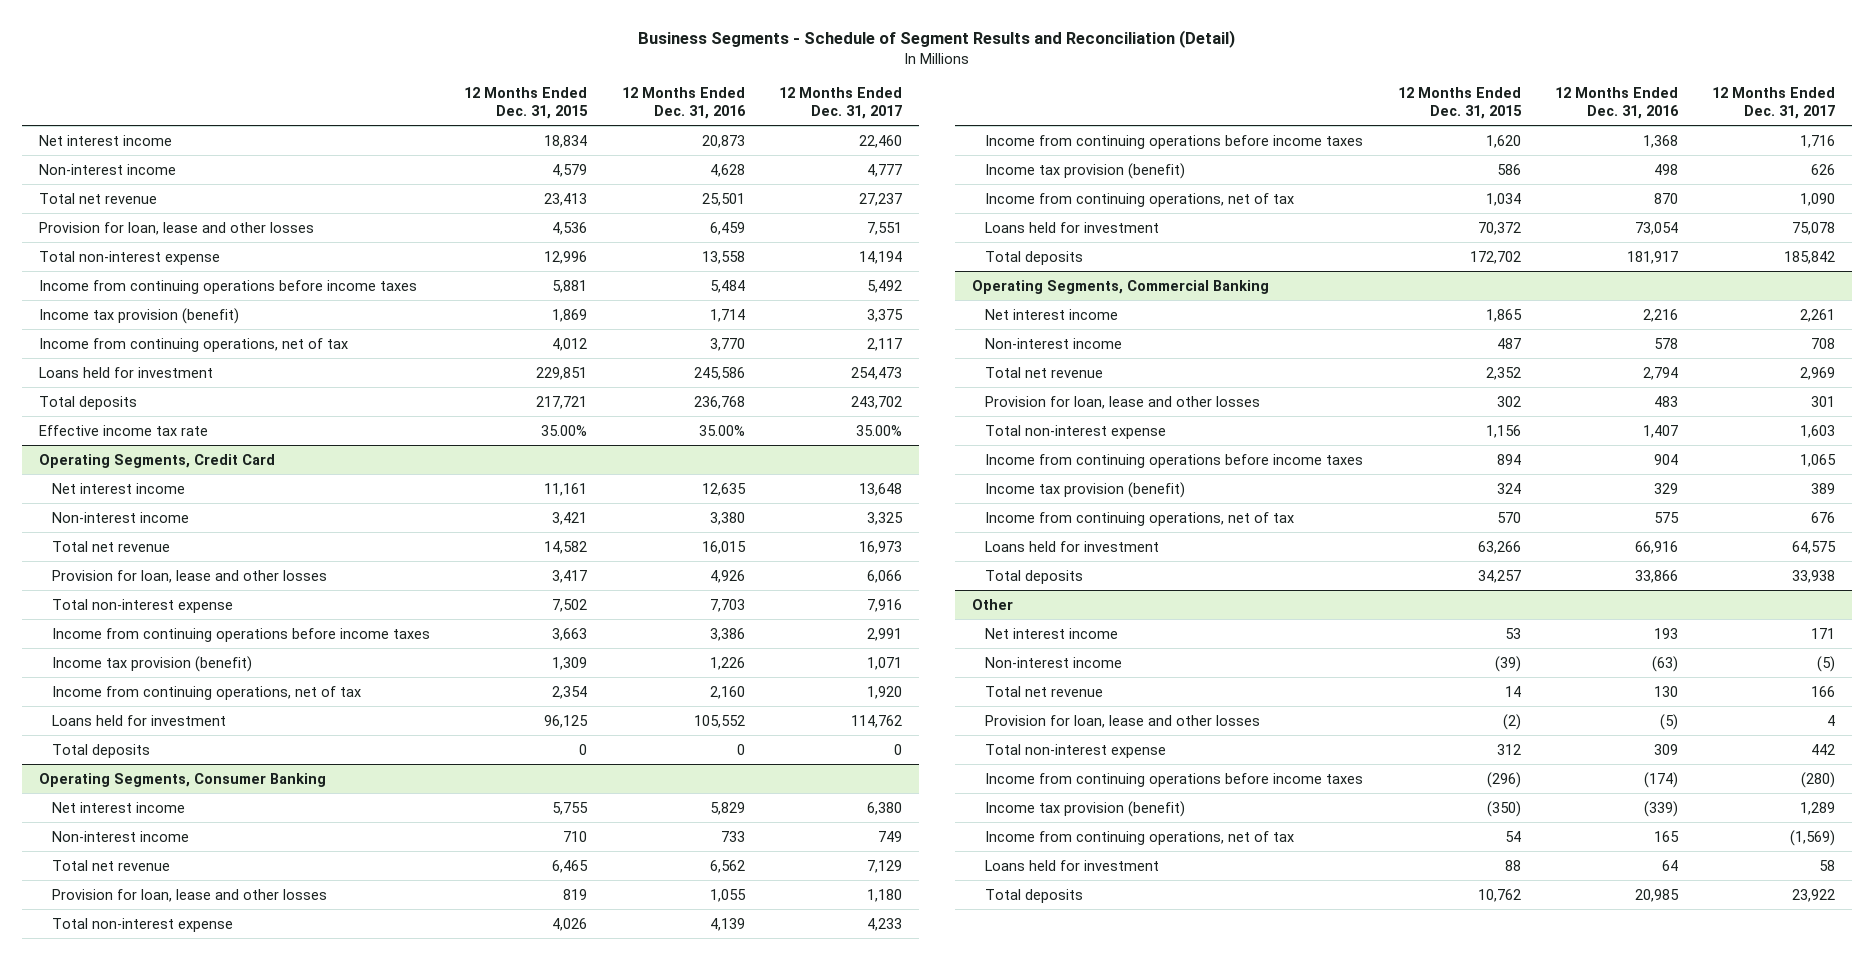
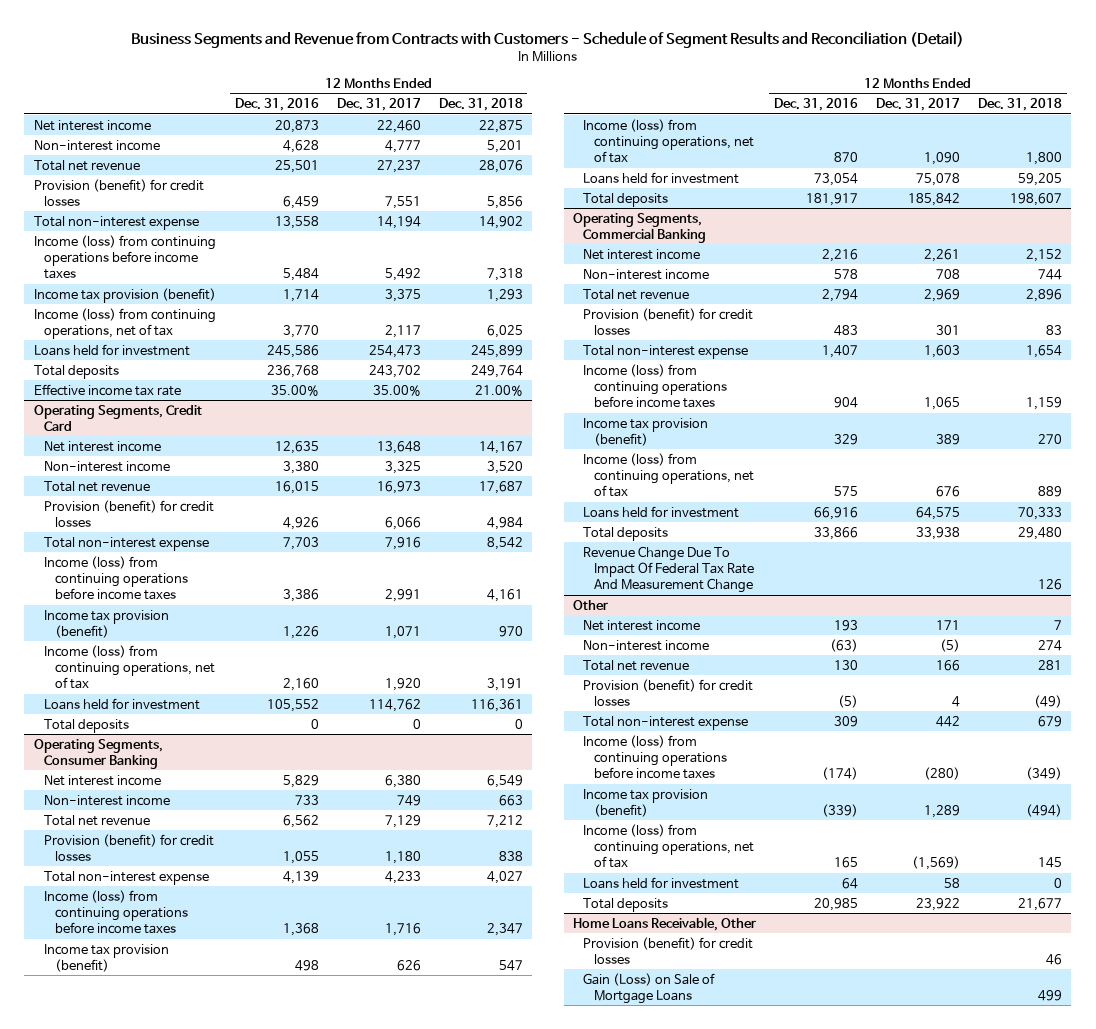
[637,30,1235,49] Business Segments - Schedule of Segment Results and Reconciliation (Detail) -> [130,31,964,49] Business Segments and Revenue from Contracts with Customers - Schedule of Segment Results and Reconciliation (Detail)
[464,87,589,119] 12 Months Ended Dec. 31, 2015 -> none
none -> [438,98,523,112] Dec. 31, 2018
[38,221,314,235] Provision for loan, lease and other losses -> [33,178,204,206] Provision (benefit) for credit losses
[38,279,417,294] Income from continuing operations before income taxes -> [33,234,216,280] Income (loss) from continuing operations before income taxes
[38,337,348,352] Income from continuing operations, net of tax -> [33,307,216,339] Income (loss) from continuing operations, net of tax
[52,569,328,583] Provision for loan, lease and other losses -> [44,499,215,527] Provision (benefit) for credit losses
[52,627,431,642] Income from continuing operations before income taxes -> [44,555,188,601] Income (loss) from continuing operations before income taxes
[52,685,362,700] Income from continuing operations, net of tax -> [44,644,215,690] Income (loss) from continuing operations, net of tax
[52,888,328,902] Provision for loan, lease and other losses -> [44,833,215,861] Provision (benefit) for credit losses
[985,134,1364,149] Income from continuing operations before income taxes -> [44,889,188,935] Income (loss) from continuing operations before income taxes
[985,192,1295,207] Income from continuing operations, net of tax -> [583,118,754,164] Income (loss) from continuing operations, net of tax
[985,395,1261,409] Provision for loan, lease and other losses -> [583,307,754,335] Provision (benefit) for credit losses
[985,453,1364,468] Income from continuing operations before income taxes -> [583,363,727,409] Income (loss) from continuing operations before income taxes
[985,511,1295,526] Income from continuing operations, net of tax -> [583,452,754,498] Income (loss) from continuing operations, net of tax
none -> [583,545,754,594] Revenue Change Due To Impact Of Federal Tax Rate And Measurement Change
[985,714,1261,728] Provision for loan, lease and other losses -> [583,678,754,706] Provision (benefit) for credit losses
[985,772,1364,787] Income from continuing operations before income taxes -> [583,734,727,780] Income (loss) from continuing operations before income taxes
[985,830,1295,845] Income from continuing operations, net of tax -> [583,823,754,869] Income (loss) from continuing operations, net of tax
none -> [572,916,756,931] Home Loans Receivable, Other
none -> [583,936,754,964] Provision (benefit) for credit losses
none -> [583,972,716,1004] Gain (Loss) on Sale of Mortgage Loans

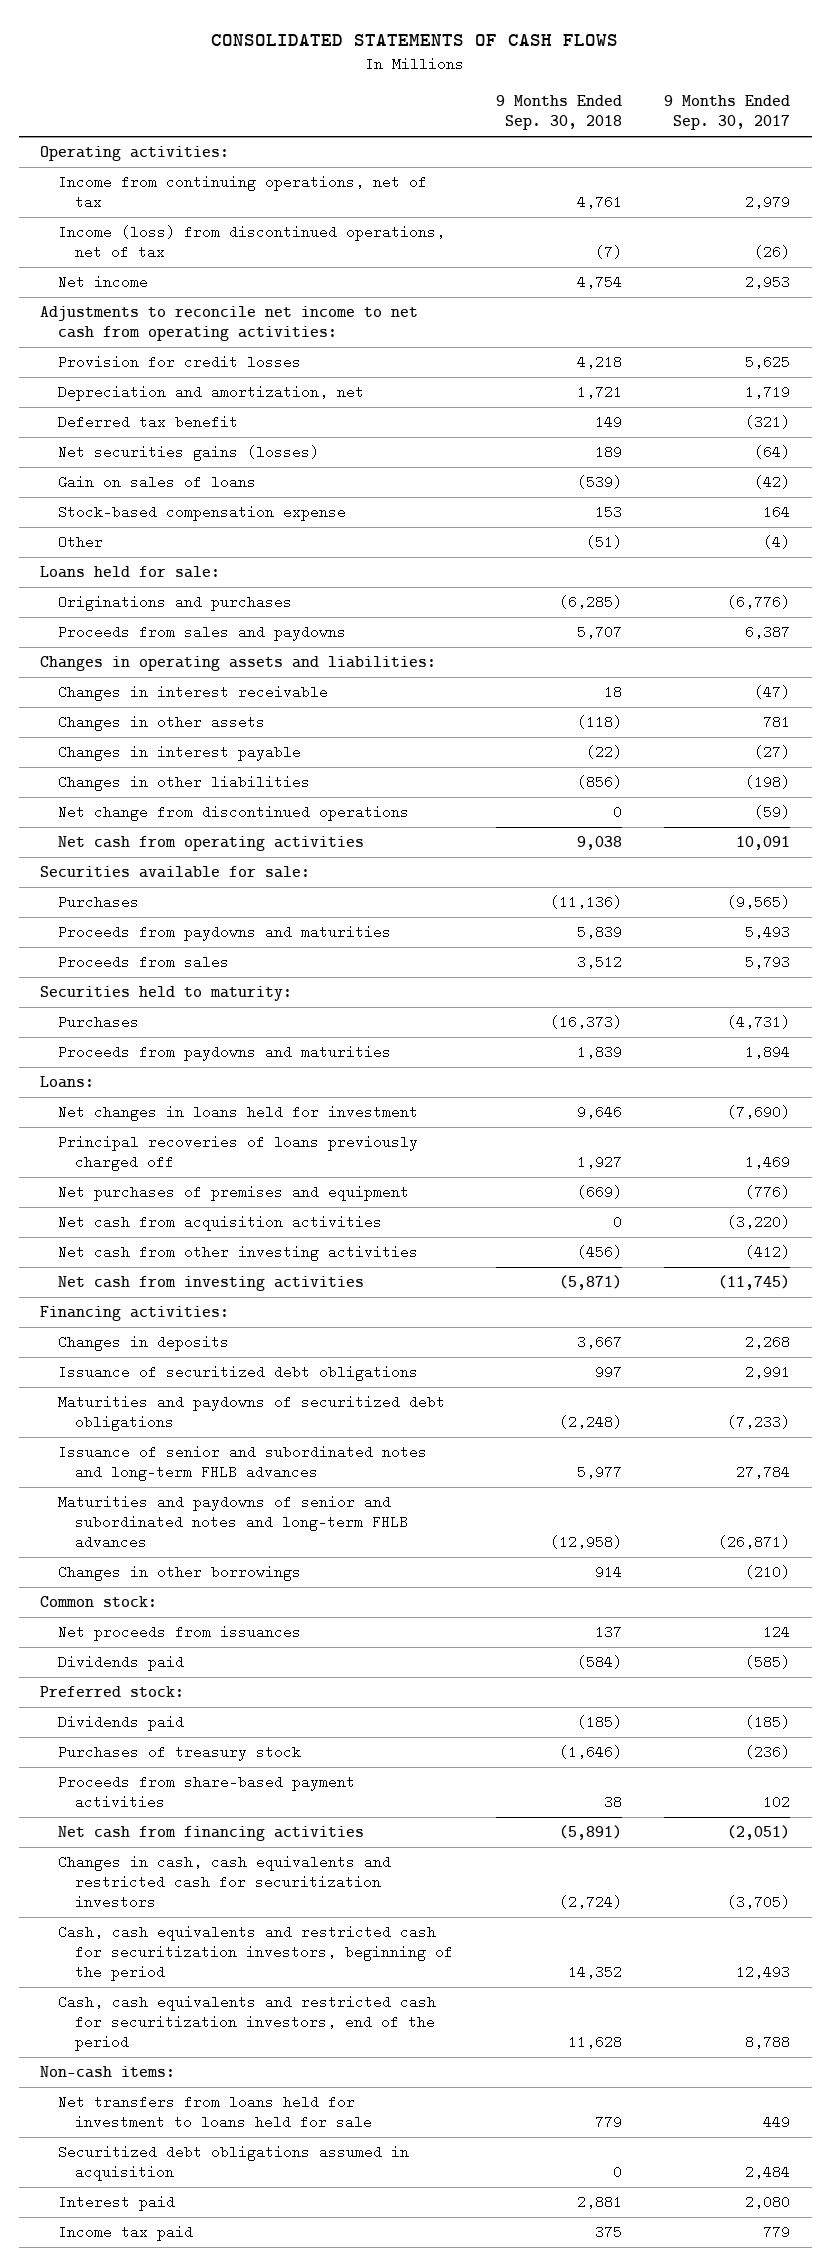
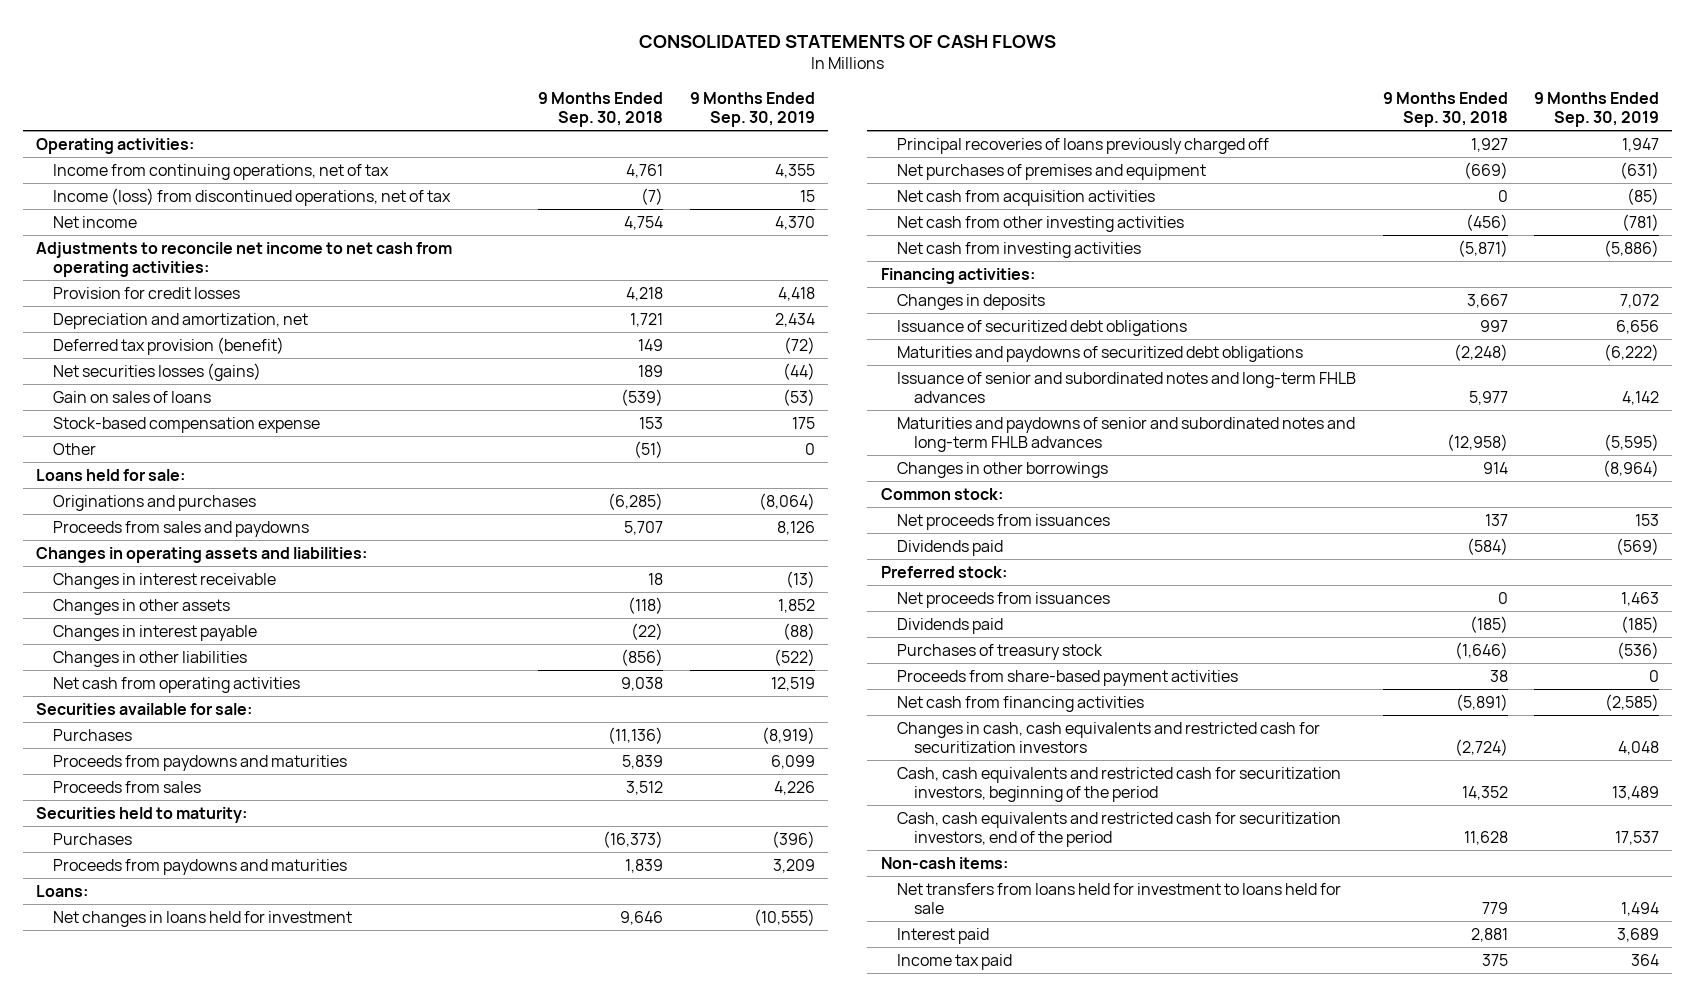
[664,95,791,131] 9 Months Ended Sep. 30, 2017 -> none
none -> [689,91,815,128] 9 Months Ended Sep. 30, 2019
[57,415,238,430] Deferred tax benefit -> [53,336,285,355] Deferred tax provision (benefit)
[57,445,319,462] Net securities gains (losses) -> [53,362,262,381] Net securities losses (gains)
[57,805,409,822] Net change from discontinued operations -> none
none -> [897,591,1111,608] Net proceeds from issuances
[57,2145,409,2182] Securitized debt obligations assumed in acquisition -> none

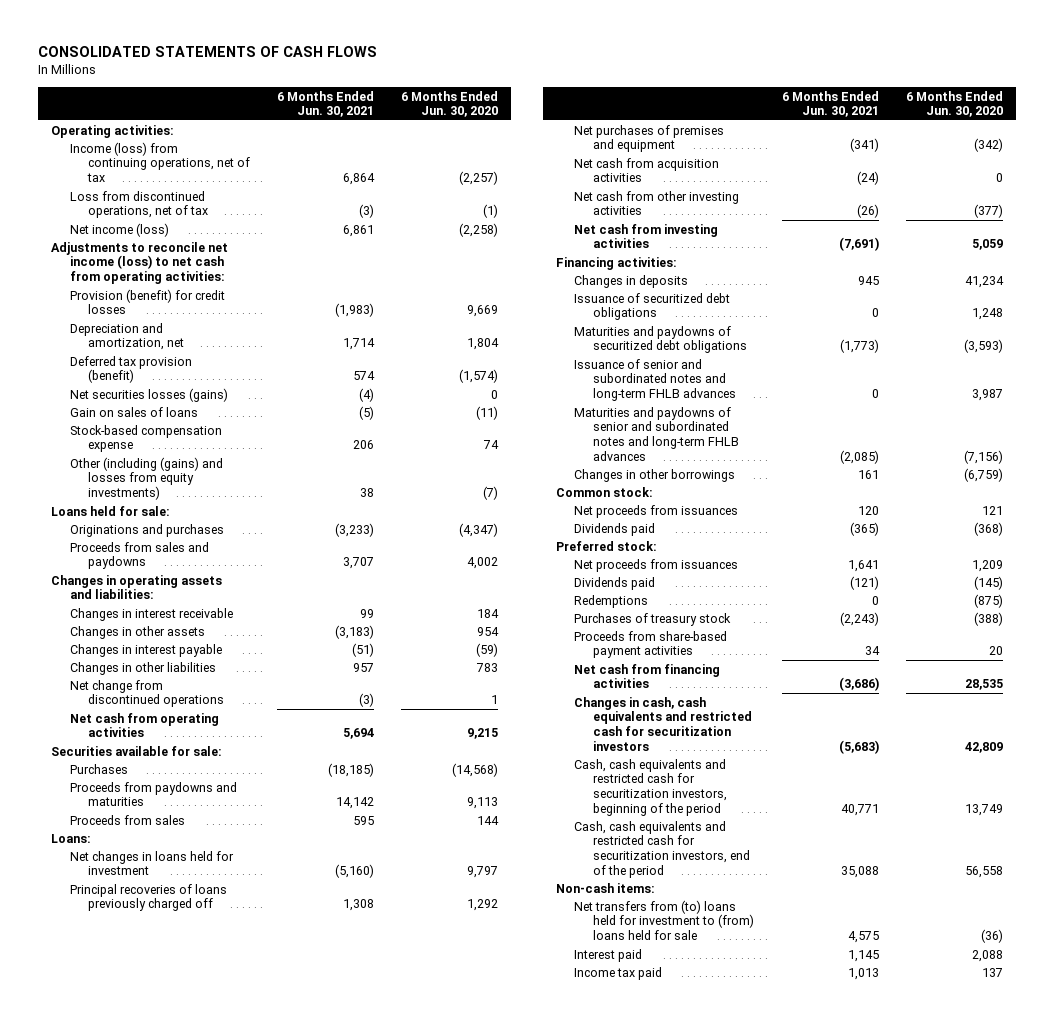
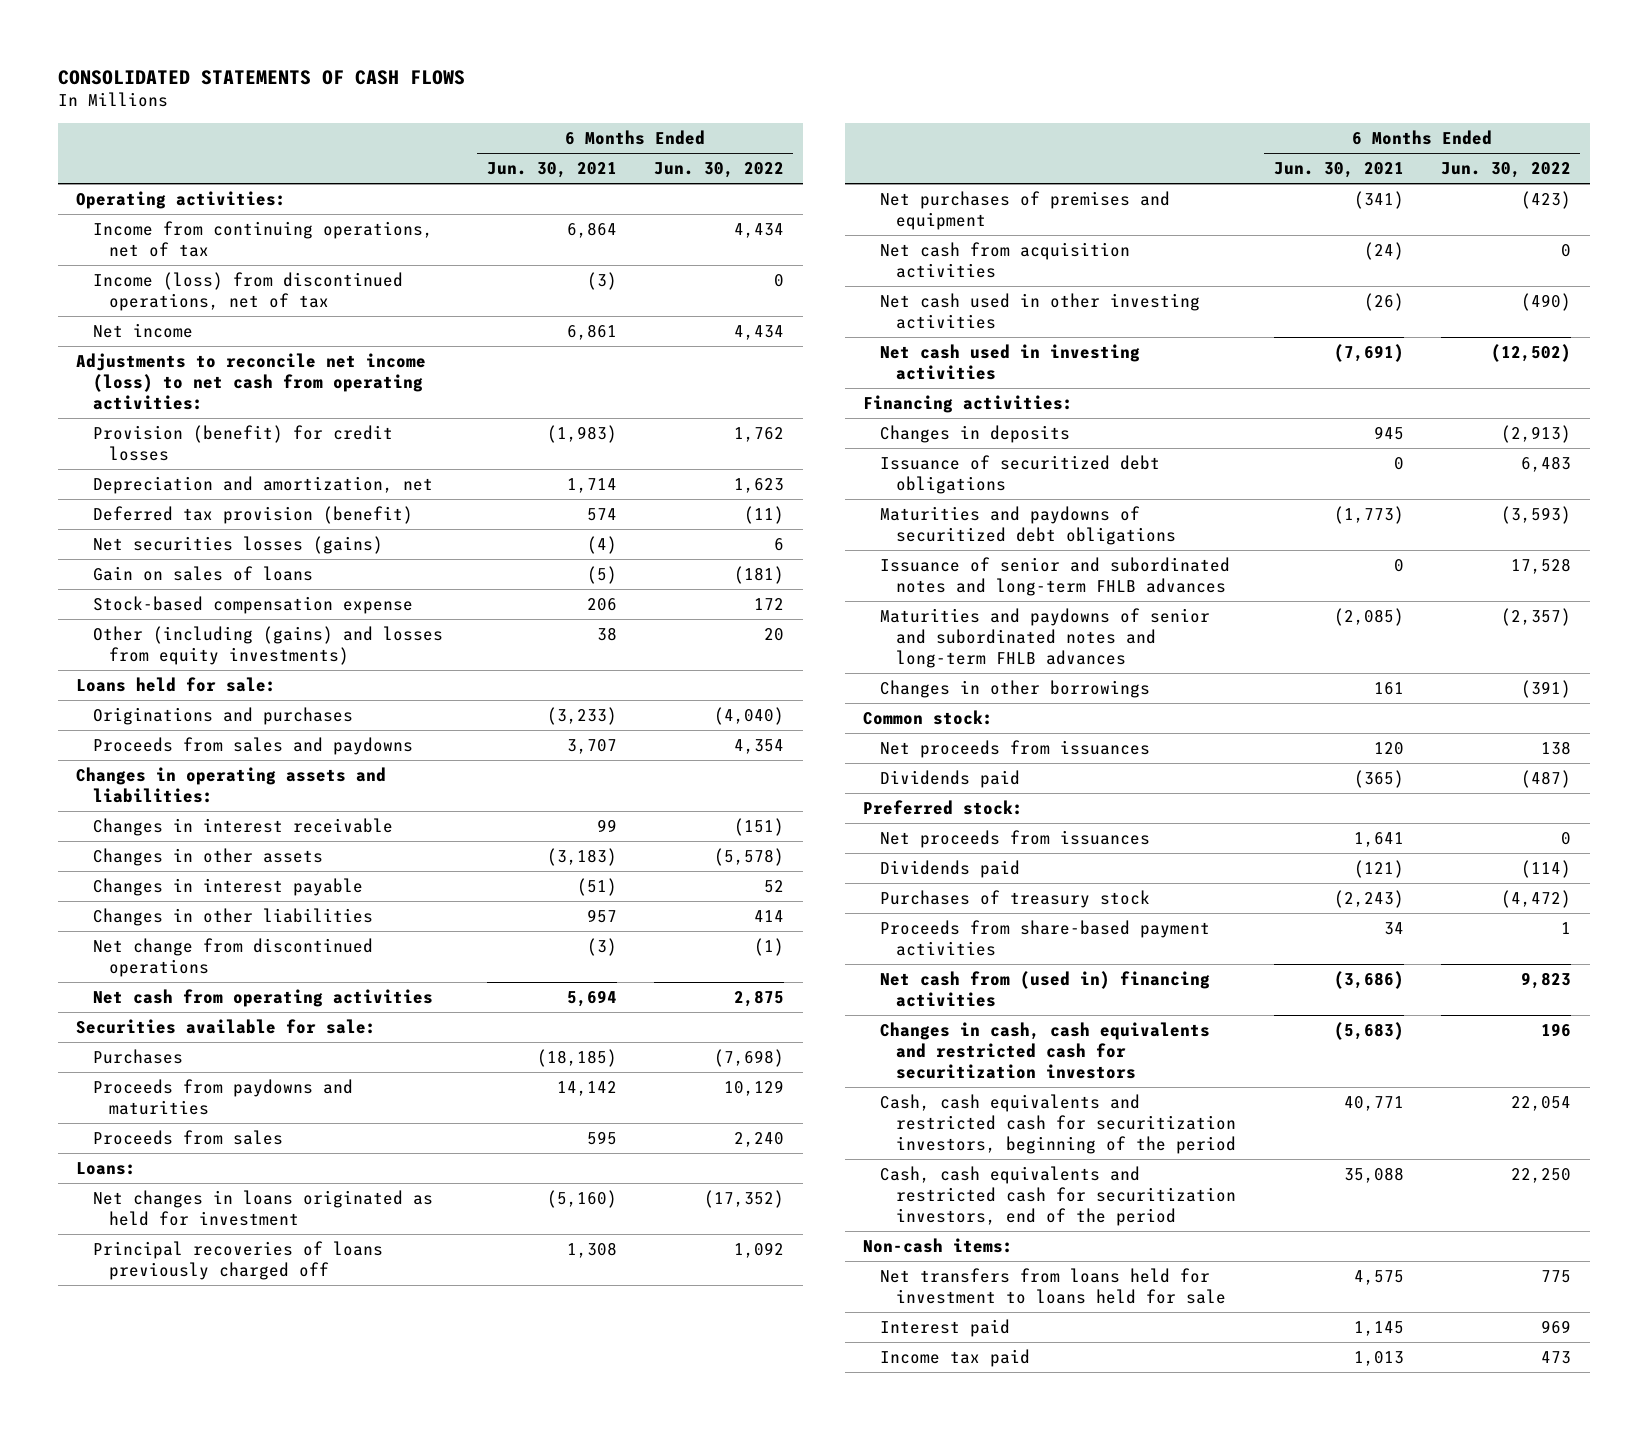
[400,90,498,118] 6 Months Ended Jun. 30, 2020 -> none
none -> [653,162,784,179] Jun. 30, 2022
[69,141,251,183] Income (loss) from continuing operations, net of tax -> [92,220,433,258] Income from continuing operations, net of tax
[69,190,209,219] Loss from discontinued operations, net of tax -> [92,271,403,312] Income (loss) from discontinued operations, net of tax
[69,222,169,237] Net income (loss) -> [92,322,193,338] Net income
[69,850,234,876] Net changes in loans held for investment -> [92,1189,433,1227] Net changes in loans originated as held for investment
[574,190,740,216] Net cash from other investing activities -> [879,292,1200,330] Net cash used in other investing activities
[574,223,719,249] Net cash from investing activities -> [879,343,1140,381] Net cash used in investing activities
[574,594,649,608] Redemptions -> none
[574,663,721,689] Net cash from financing activities -> [879,970,1210,1008] Net cash from (used in) financing activities
[574,899,754,941] Net transfers from (to) loans held for investment to (from) loans held for sale -> [879,1267,1227,1305] Net transfers from loans held for investment to loans held for sale

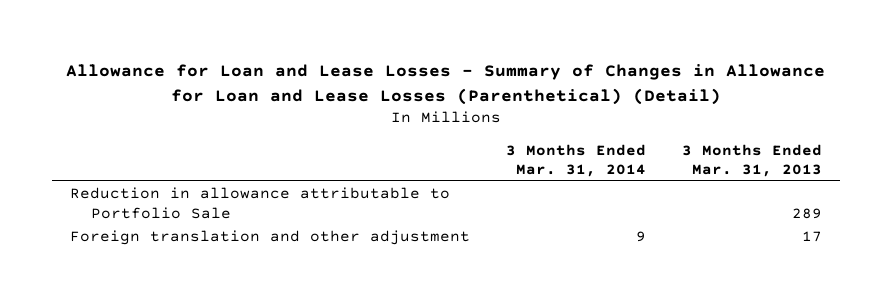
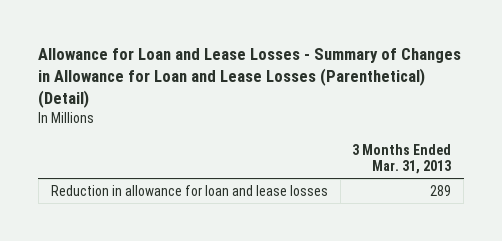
[506,143,647,177] 3 Months Ended Mar. 31, 2014 -> none
[70,230,471,246] Foreign translation and other adjustment -> none
[70,187,451,219] Reduction in allowance attributable to Portfolio Sale -> [50,185,328,197] Reduction in allowance for loan and lease losses

